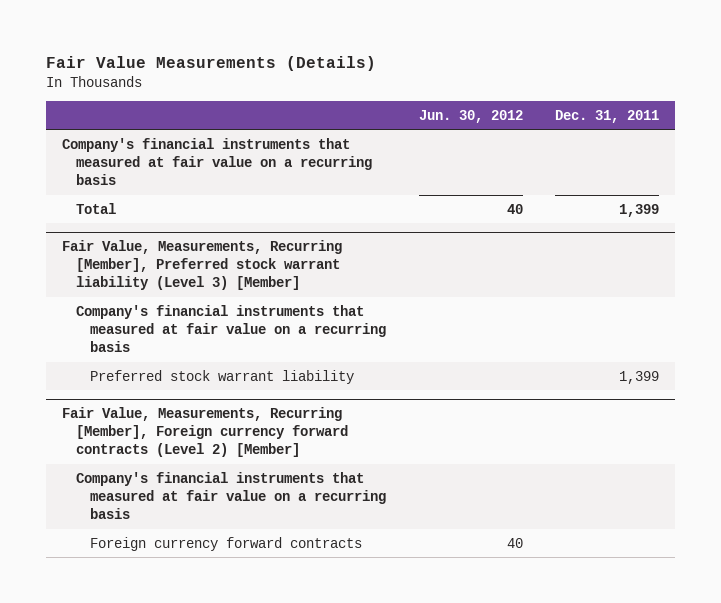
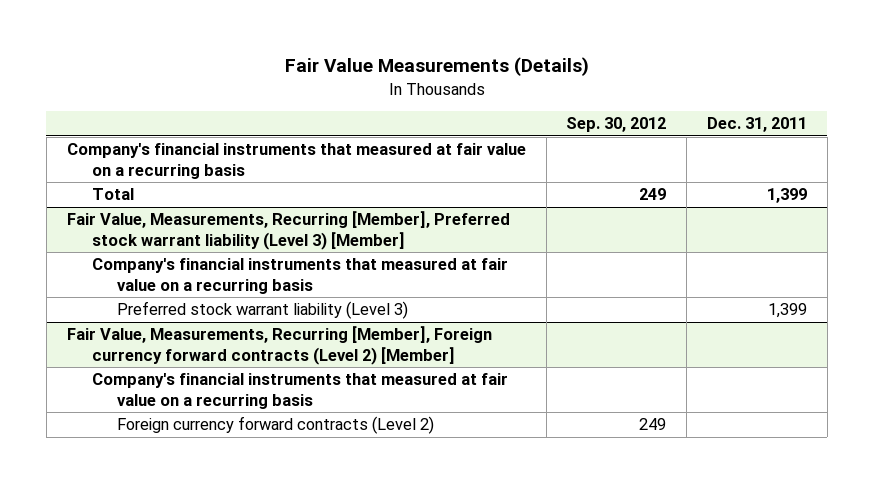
[418,109,523,123] Jun. 30, 2012 -> none
none -> [566,117,667,133] Sep. 30, 2012
[90,369,355,384] Preferred stock warrant liability -> [117,301,409,320] Preferred stock warrant liability (Level 3)
[90,536,363,551] Foreign currency forward contracts -> [117,416,435,435] Foreign currency forward contracts (Level 2)

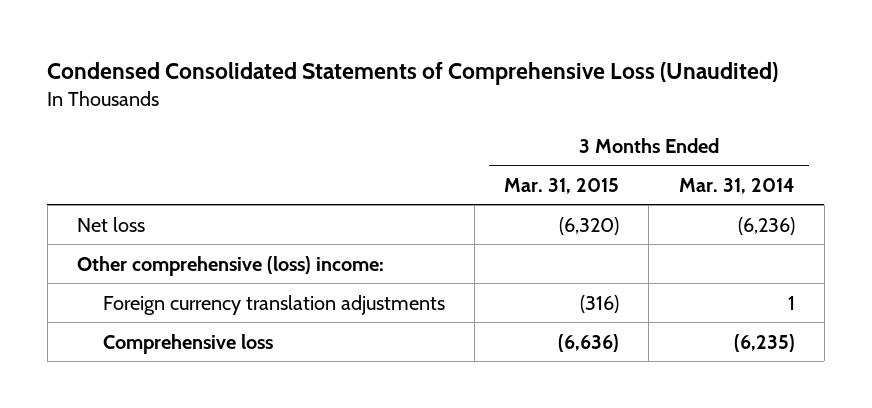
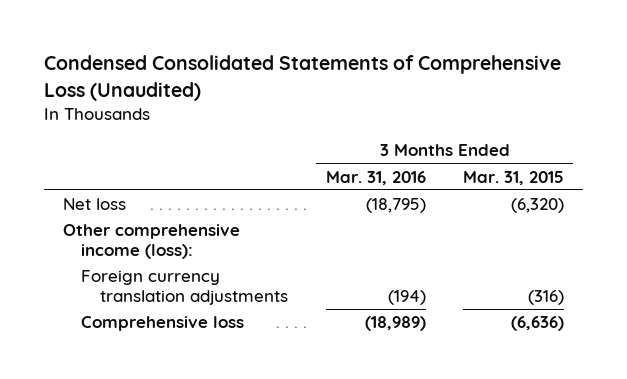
[678,177,795,194] Mar. 31, 2014 -> none
none -> [325,170,426,185] Mar. 31, 2016
[77,255,385,276] Other comprehensive (loss) income: -> [62,224,240,260] Other comprehensive income (loss):

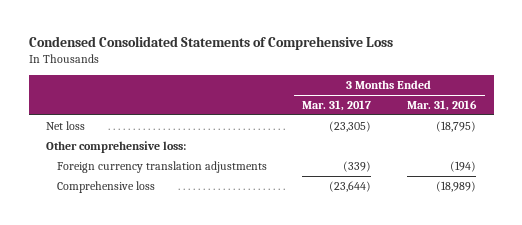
[43,55,561,102] Condensed Consolidated Statements of Comprehensive Loss (Unaudited) -> [28,36,393,51] Condensed Consolidated Statements of Comprehensive Loss
[462,170,564,185] Mar. 31, 2015 -> none
none -> [302,100,372,112] Mar. 31, 2017
[62,224,240,260] Other comprehensive income (loss): -> [46,140,187,153] Other comprehensive loss:

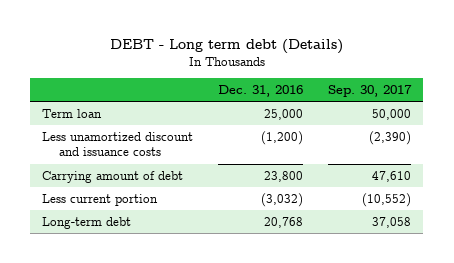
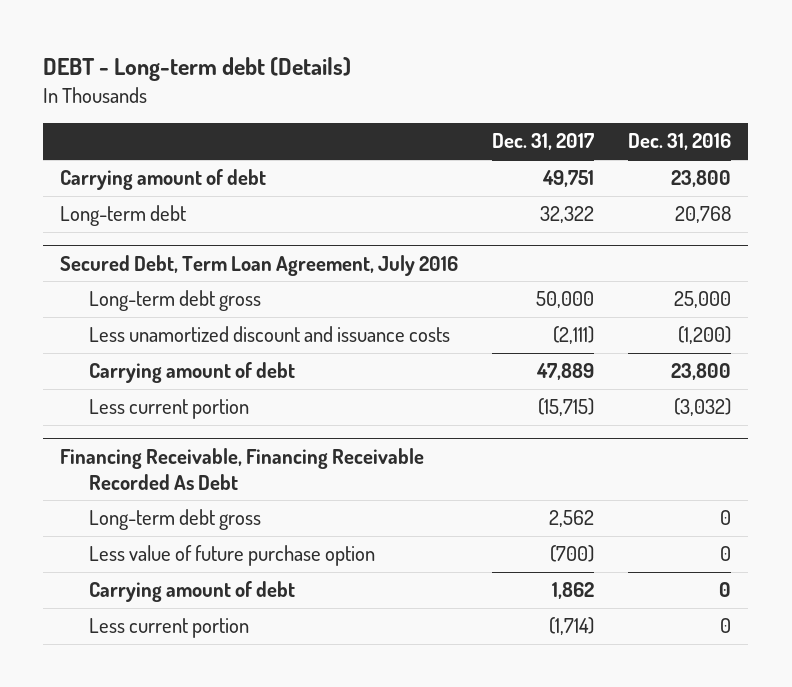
[109,39,343,55] DEBT - Long term debt (Details) -> [43,56,352,81] DEBT - Long-term debt (Details)
[328,85,413,98] Sep. 30, 2017 -> none
none -> [492,133,595,151] Dec. 31, 2017
none -> [60,169,267,191] Carrying amount of debt
[42,216,132,229] Long-term debt -> [60,205,187,227] Long-term debt
none -> [60,254,459,276] Secured Debt, Term Loan Agreement, July 2016
[42,108,103,118] Term loan -> [88,290,261,312] Long-term debt gross
none -> [60,447,425,490] Financing Receivable, Financing Receivable Recorded As Debt
none -> [88,509,261,531] Long-term debt gross
none -> [88,545,375,567] Less value of future purchase option
none -> [88,581,295,603] Carrying amount of debt
none -> [88,618,249,639] Less current portion

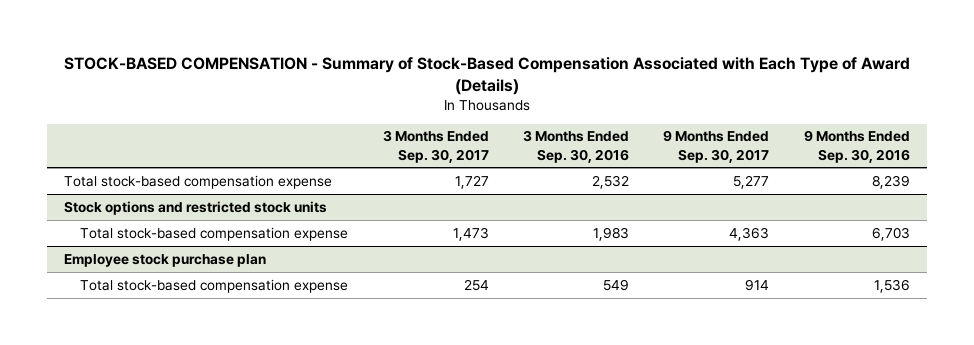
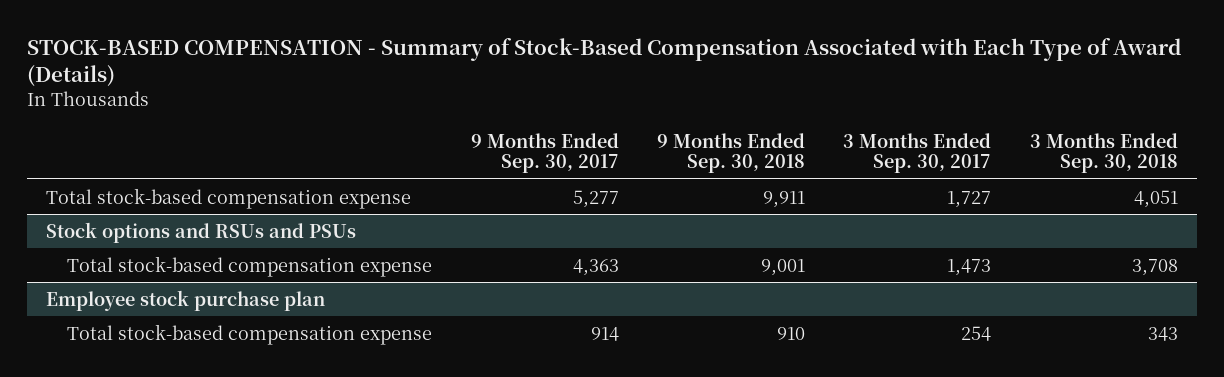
[523,130,630,163] 3 Months Ended Sep. 30, 2016 -> none
[803,130,910,163] 9 Months Ended Sep. 30, 2016 -> none
none -> [657,132,806,174] 9 Months Ended Sep. 30, 2018
none -> [1029,132,1178,174] 3 Months Ended Sep. 30, 2018
[64,200,328,215] Stock options and restricted stock units -> [46,221,357,243] Stock options and RSUs and PSUs

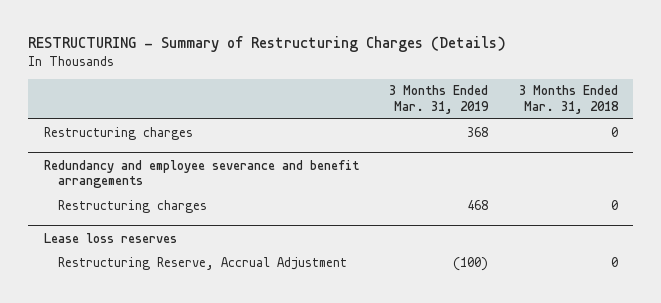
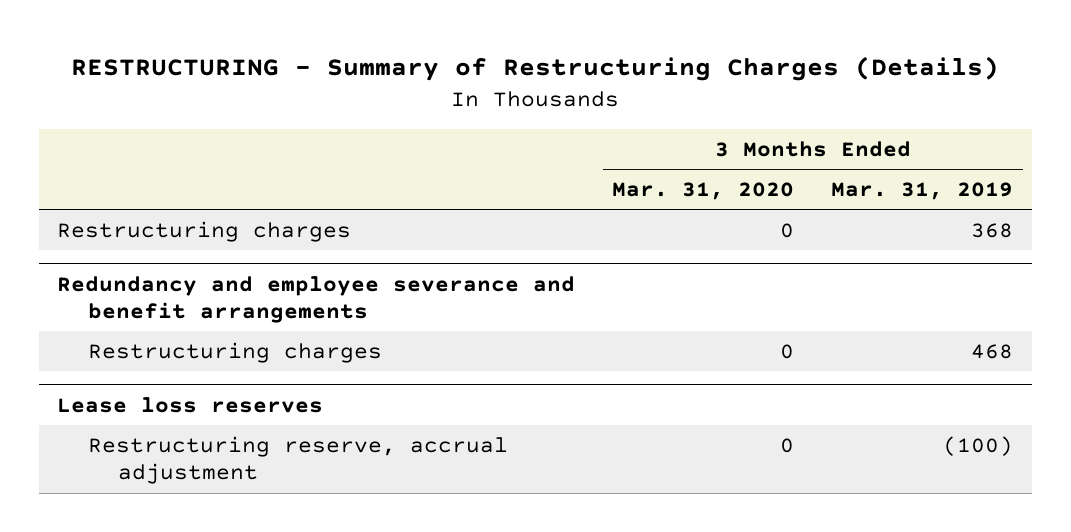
[518,85,619,115] 3 Months Ended Mar. 31, 2018 -> none
none -> [612,182,795,201] Mar. 31, 2020
[57,256,347,270] Restructuring Reserve, Accrual Adjustment -> [87,435,508,485] Restructuring reserve, accrual adjustment

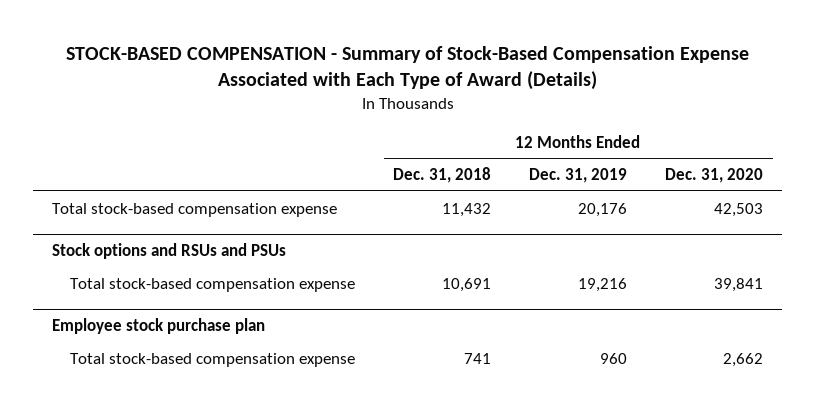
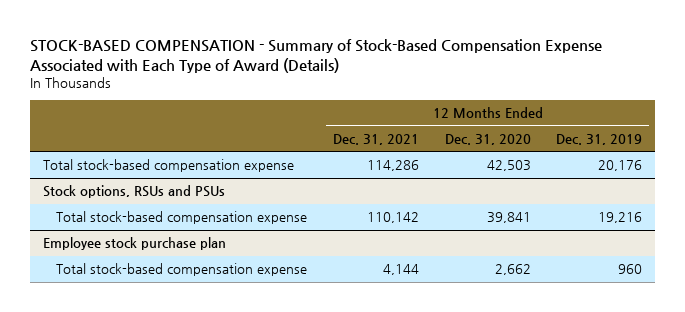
[393,167,492,184] Dec. 31, 2018 -> none
none -> [332,133,419,145] Dec. 31, 2021
[52,243,287,260] Stock options and RSUs and PSUs -> [42,185,225,199] Stock options, RSUs and PSUs

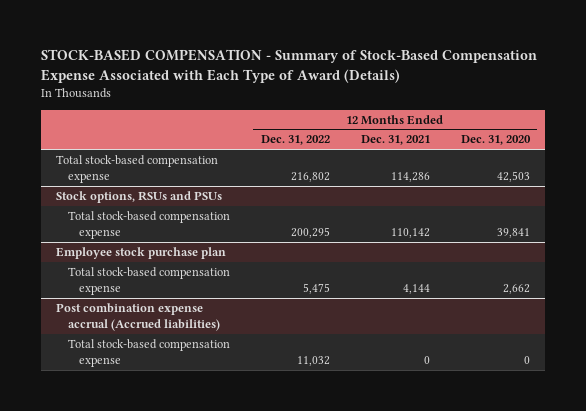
[556,133,643,145] Dec. 31, 2019 -> none
none -> [260,135,330,146] Dec. 31, 2022
none -> [56,302,220,331] Post combination expense accrual (Accrued liabilities)
none -> [67,338,230,367] Total stock-based compensation expense

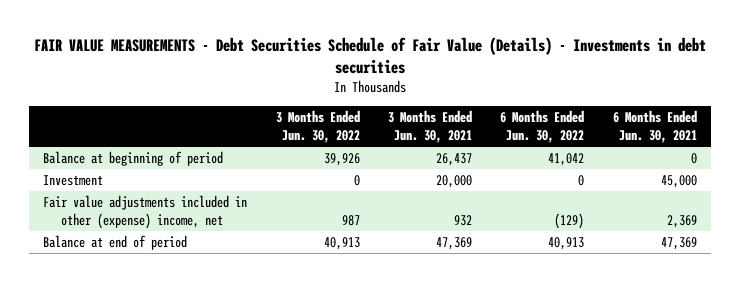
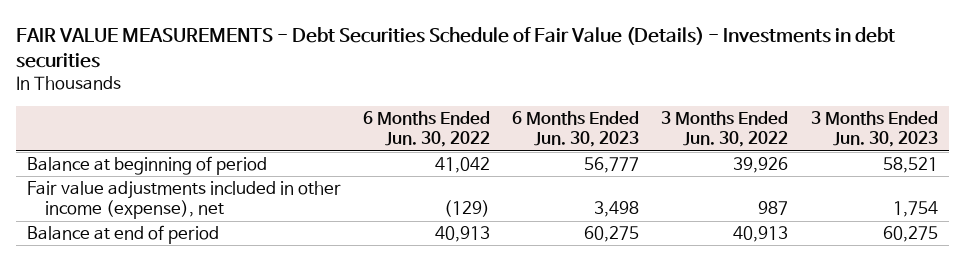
[388,109,473,144] 3 Months Ended Jun. 30, 2021 -> none
[612,109,697,144] 6 Months Ended Jun. 30, 2021 -> none
none -> [512,110,640,148] 6 Months Ended Jun. 30, 2023
none -> [810,110,938,148] 3 Months Ended Jun. 30, 2023
[43,174,104,186] Investment -> none
[43,194,248,230] Fair value adjustments included in other (expense) income, net -> [27,181,342,220] Fair value adjustments included in other income (expense), net

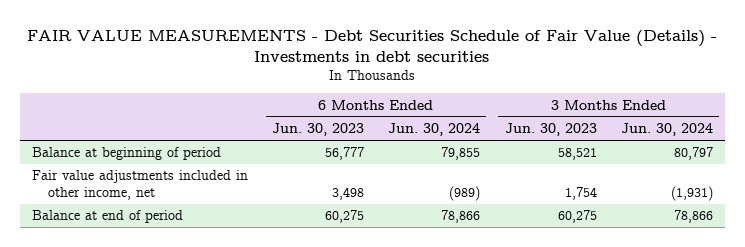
[363,110,491,148] 6 Months Ended Jun. 30, 2022 -> none
[661,110,789,148] 3 Months Ended Jun. 30, 2022 -> none
none -> [388,123,481,137] Jun. 30, 2024
none -> [620,123,713,137] Jun. 30, 2024
[27,181,342,220] Fair value adjustments included in other income (expense), net -> [31,170,248,201] Fair value adjustments included in other income, net

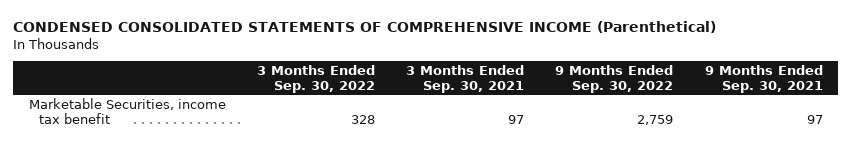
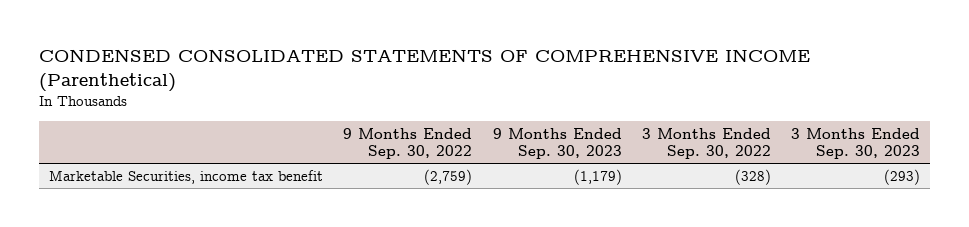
[406,64,525,93] 3 Months Ended Sep. 30, 2021 -> none
[704,64,823,93] 9 Months Ended Sep. 30, 2021 -> none
none -> [492,127,622,160] 9 Months Ended Sep. 30, 2023
none -> [791,127,921,160] 3 Months Ended Sep. 30, 2023
[351,114,376,124] 328 -> [734,169,771,186] (328)
[637,114,674,125] 2,759 -> [424,169,473,186] (2,759)

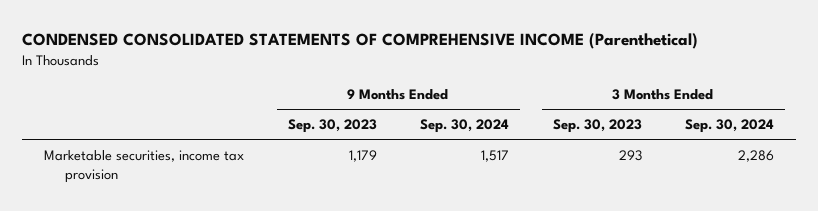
[343,127,473,160] 9 Months Ended Sep. 30, 2022 -> none
[641,127,771,160] 3 Months Ended Sep. 30, 2022 -> none
none -> [420,119,510,134] Sep. 30, 2024
none -> [685,119,775,134] Sep. 30, 2024
[49,170,324,185] Marketable Securities, income tax benefit -> [44,149,245,183] Marketable securities, income tax provision
[573,169,622,186] (1,179) -> [348,149,377,162] 1,179
[884,169,921,186] (293) -> [618,149,642,161] 293

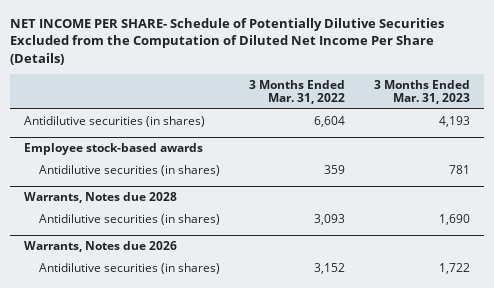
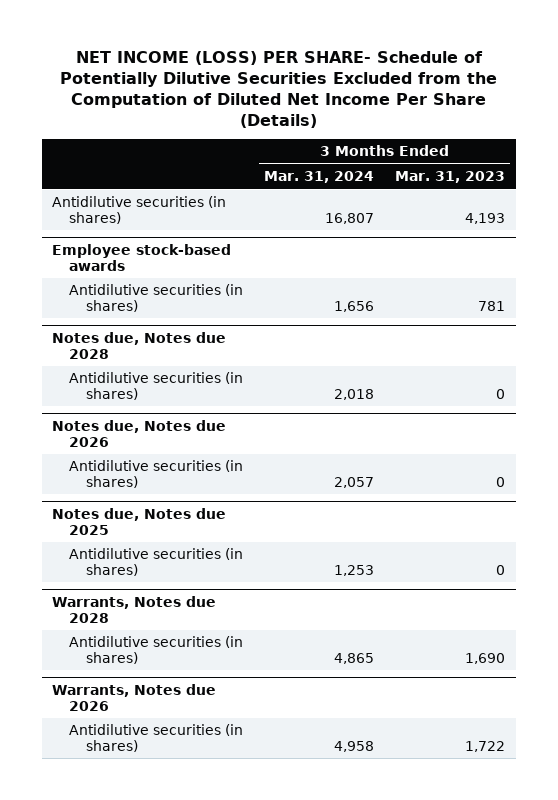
[9,17,444,65] NET INCOME PER SHARE- Schedule of Potentially Dilutive Securities Excluded from the Computation of Diluted Net Income Per Share (Details) -> [59,50,497,128] NET INCOME (LOSS) PER SHARE- Schedule of Potentially Dilutive Securities Excluded from the Computation of Diluted Net Income Per Share (Details)
[248,79,345,105] 3 Months Ended Mar. 31, 2022 -> none
none -> [264,171,375,184] Mar. 31, 2024
none -> [52,332,227,359] Notes due, Notes due 2028
none -> [69,372,244,400] Antidilutive securities (in shares)
none -> [52,420,227,447] Notes due, Notes due 2026
none -> [69,460,244,488] Antidilutive securities (in shares)
none -> [52,508,227,535] Notes due, Notes due 2025
none -> [69,548,244,576] Antidilutive securities (in shares)

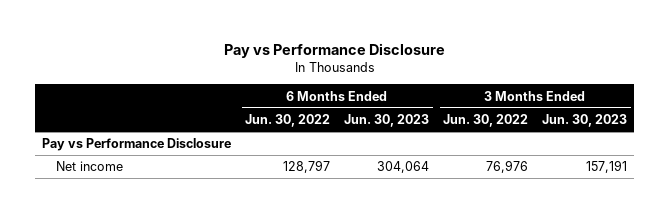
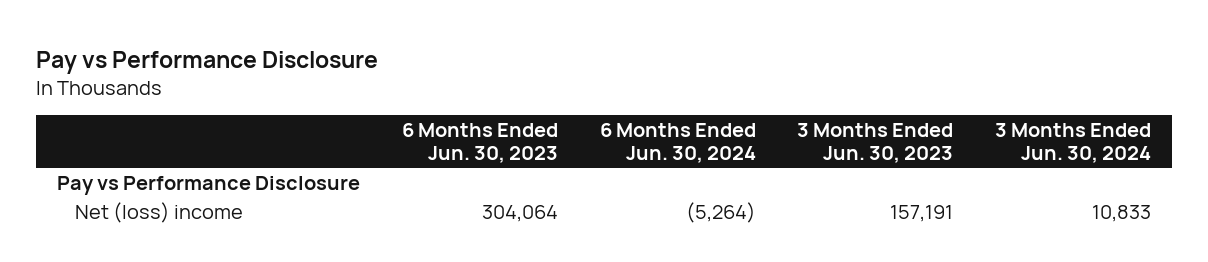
[245,113,331,127] Jun. 30, 2022 -> none
[443,113,529,127] Jun. 30, 2022 -> none
none -> [599,122,756,164] 6 Months Ended Jun. 30, 2024
none -> [994,122,1151,164] 3 Months Ended Jun. 30, 2024
[56,161,124,172] Net income -> [75,201,244,223] Net (loss) income

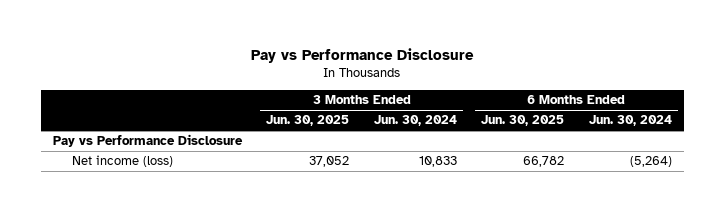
[401,122,558,164] 6 Months Ended Jun. 30, 2023 -> none
[797,122,954,164] 3 Months Ended Jun. 30, 2023 -> none
none -> [266,115,350,127] Jun. 30, 2025
none -> [481,115,565,127] Jun. 30, 2025
[75,201,244,223] Net (loss) income -> [71,155,173,168] Net income (loss)

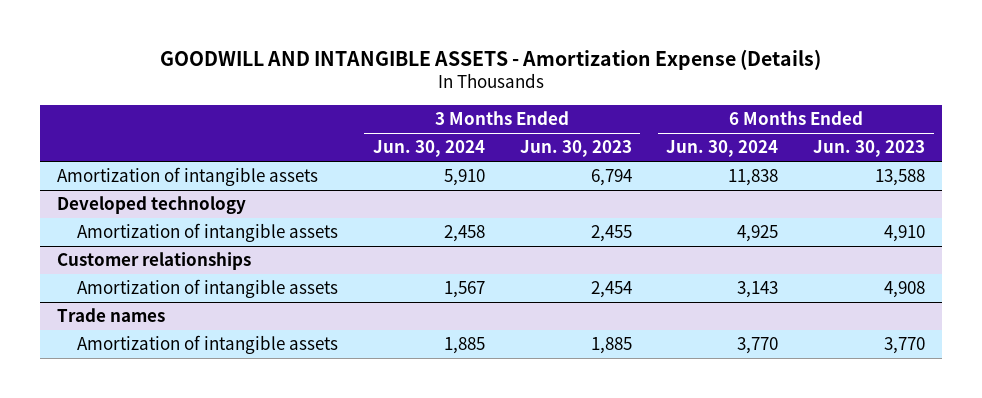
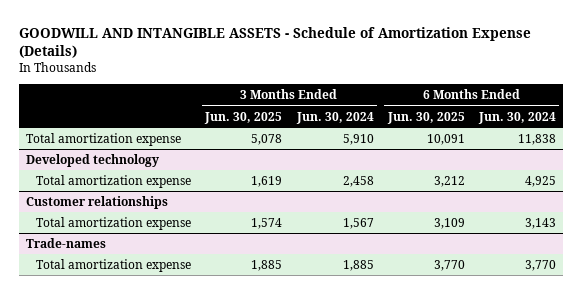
[159,48,821,70] GOODWILL AND INTANGIBLE ASSETS - Amortization Expense (Details) -> [19,26,532,59] GOODWILL AND INTANGIBLE ASSETS - Schedule of Amortization Expense (Details)
[519,140,632,158] Jun. 30, 2023 -> none
[812,140,925,158] Jun. 30, 2023 -> none
none -> [204,111,283,124] Jun. 30, 2025
none -> [386,111,465,124] Jun. 30, 2025
[56,167,318,187] Amortization of intangible assets -> [26,132,182,146] Total amortization expense
[77,223,339,243] Amortization of intangible assets -> [36,174,192,188] Total amortization expense
[77,279,339,299] Amortization of intangible assets -> [36,216,192,230] Total amortization expense
[56,308,165,323] Trade names -> [26,237,107,248] Trade-names
[77,335,339,355] Amortization of intangible assets -> [36,258,192,272] Total amortization expense

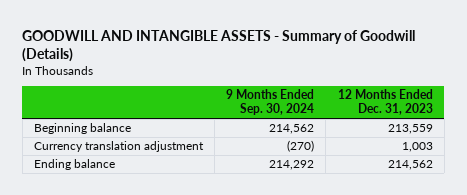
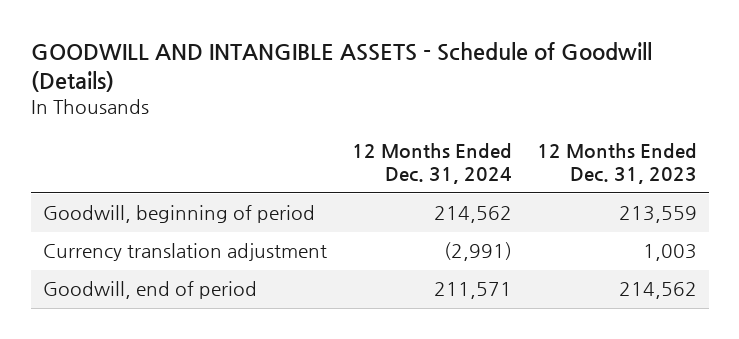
[22,29,416,62] GOODWILL AND INTANGIBLE ASSETS - Summary of Goodwill (Details) -> [30,42,652,92] GOODWILL AND INTANGIBLE ASSETS - Schedule of Goodwill (Details)
[226,89,315,116] 9 Months Ended Sep. 30, 2024 -> none
none -> [351,142,512,185] 12 Months Ended Dec. 31, 2024
[33,123,131,135] Beginning balance -> [42,205,315,224] Goodwill, beginning of period
[33,159,115,171] Ending balance -> [42,281,257,300] Goodwill, end of period

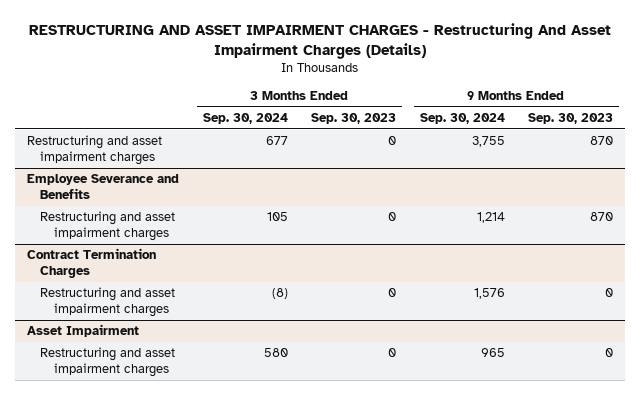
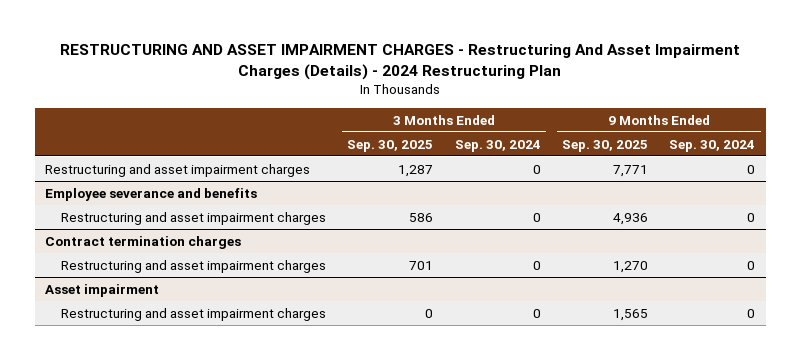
[29,22,612,59] RESTRUCTURING AND ASSET IMPAIRMENT CHARGES - Restructuring And Asset Impairment Charges (Details) -> [60,44,741,81] RESTRUCTURING AND ASSET IMPAIRMENT CHARGES - Restructuring And Asset Impairment Charges (Details) - 2024 Restructuring Plan
[311,112,397,124] Sep. 30, 2023 -> none
[527,112,613,124] Sep. 30, 2023 -> none
none -> [347,139,434,152] Sep. 30, 2025
none -> [561,139,648,152] Sep. 30, 2025
[265,136,288,146] 677 -> [532,164,541,174] 0
[471,136,505,148] 3,755 -> [747,164,756,174] 0
[27,174,180,199] Employee Severance and Benefits -> [45,187,258,201] Employee severance and benefits
[266,212,288,222] 105 -> [532,212,541,222] 0
[476,212,505,224] 1,214 -> [747,212,756,222] 0
[27,248,157,278] Contract Termination Charges -> [45,235,242,249] Contract termination charges
[271,288,288,300] (8) -> [532,260,541,270] 0
[473,288,505,300] 1,576 -> [747,260,756,270] 0
[27,324,140,338] Asset Impairment -> [45,283,160,297] Asset impairment
[263,348,288,358] 580 -> [532,308,541,318] 0
[480,348,505,358] 965 -> [747,308,756,318] 0

